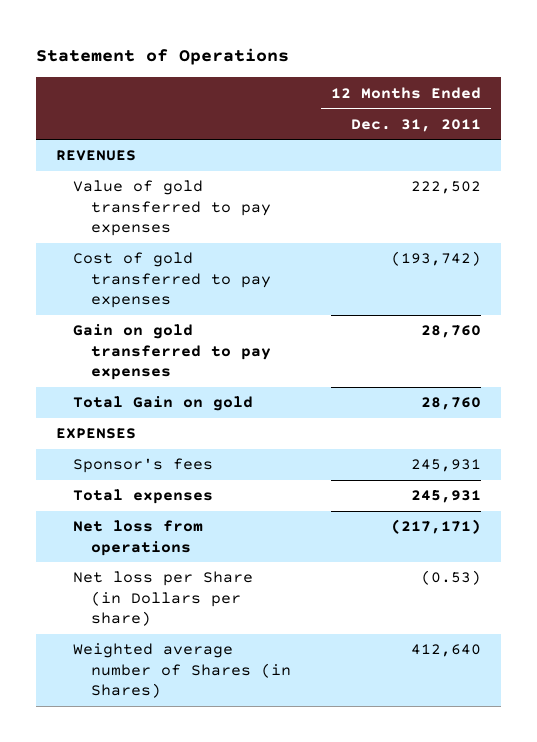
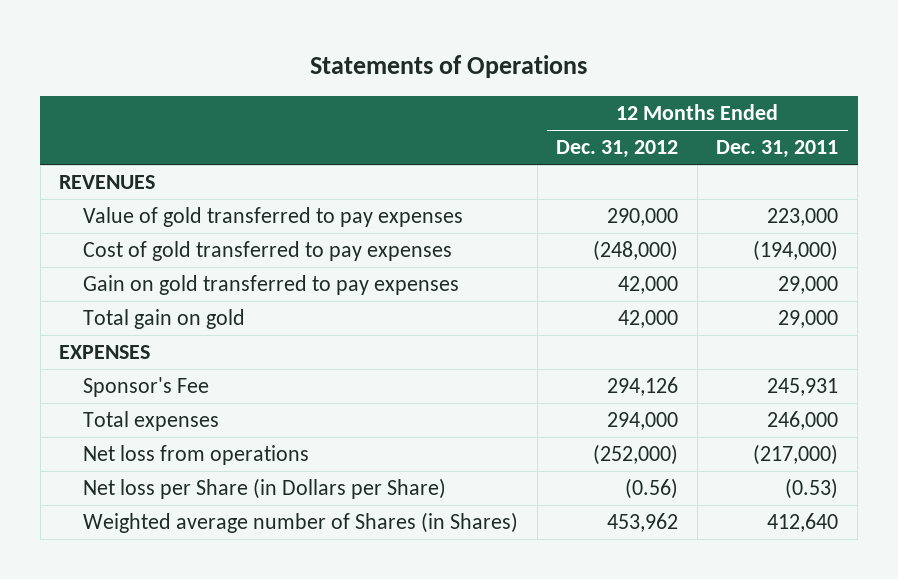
[35,48,289,66] Statement of Operations -> [309,55,587,79] Statements of Operations
none -> [556,140,679,159] Dec. 31, 2012
[410,181,481,195] 222,502 -> [767,208,839,227] 223,000
[390,251,481,267] (193,742) -> [753,240,839,262] (194,000)
[420,325,481,339] 28,760 -> [778,276,839,295] 29,000
[73,396,254,412] Total Gain on gold -> [83,309,246,330] Total gain on gold
[420,397,481,411] 28,760 -> [778,310,839,329] 29,000
[73,458,214,474] Sponsor's fees -> [83,377,210,398] Sponsor's Fee
[410,490,481,504] 245,931 -> [767,411,839,431] 246,000
[390,519,481,535] (217,171) -> [753,444,839,466] (217,000)
[73,571,254,627] Net loss per Share (in Dollars per share) -> [83,478,447,500] Net loss per Share (in Dollars per Share)

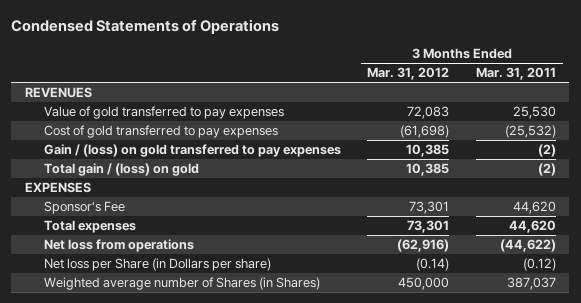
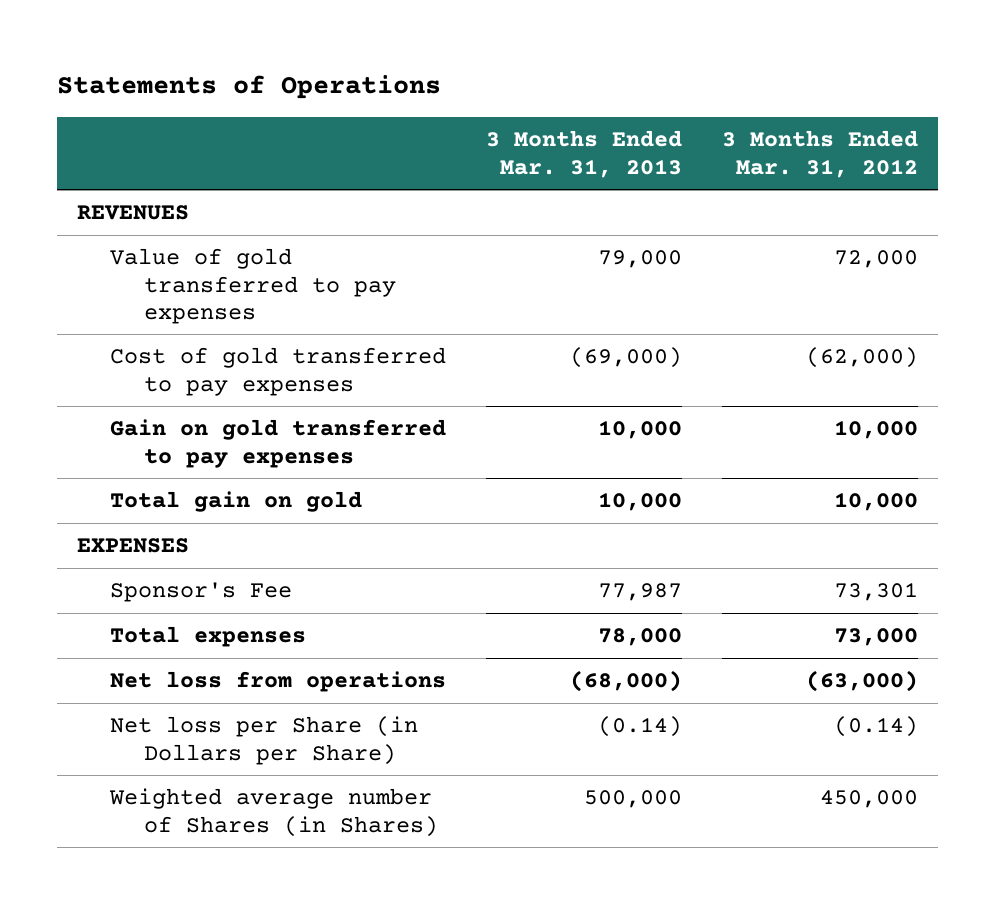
[11,19,280,35] Condensed Statements of Operations -> [56,75,441,100] Statements of Operations
[476,67,557,81] Mar. 31, 2011 -> none
none -> [486,130,683,178] 3 Months Ended Mar. 31, 2013
[407,106,450,120] 72,083 -> [834,250,919,269] 72,000
[400,125,450,139] (61,698) -> [806,347,919,369] (62,000)
[43,144,341,158] Gain / (loss) on gold transferred to pay expenses -> [110,419,447,468] Gain on gold transferred to pay expenses
[406,144,450,158] 10,385 -> [834,420,919,440] 10,000
[43,163,199,177] Total gain / (loss) on gold -> [110,491,363,513] Total gain on gold
[406,163,450,177] 10,385 -> [834,492,919,512] 10,000
[407,220,450,234] 73,301 -> [834,628,919,647] 73,000
[397,239,450,253] (62,916) -> [806,670,919,693] (63,000)
[43,258,271,272] Net loss per Share (in Dollars per share) -> [110,716,419,765] Net loss per Share (in Dollars per Share)

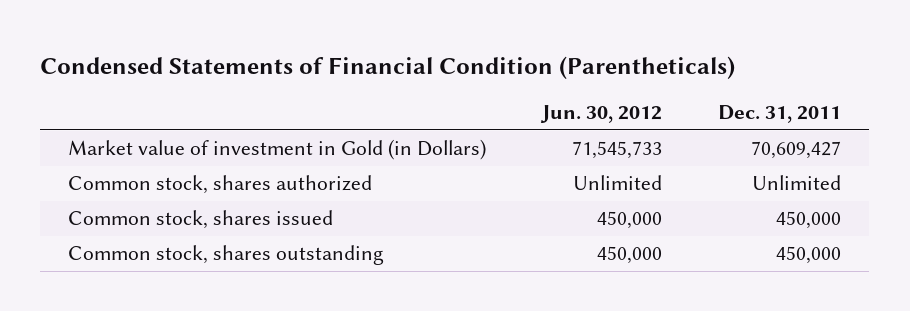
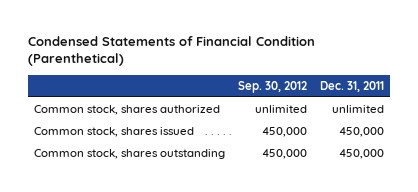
[40,55,736,79] Condensed Statements of Financial Condition (Parentheticals) -> [27,35,315,67] Condensed Statements of Financial Condition (Parenthetical)
[540,105,663,124] Jun. 30, 2012 -> none
none -> [238,80,308,93] Sep. 30, 2012
[68,139,487,161] Market value of investment in Gold (in Dollars) -> none
[752,175,842,191] Unlimited -> [331,105,384,114] unlimited

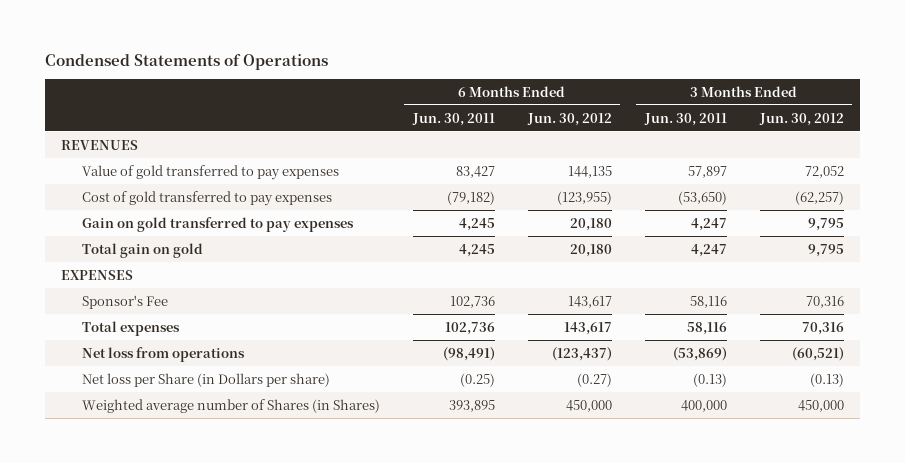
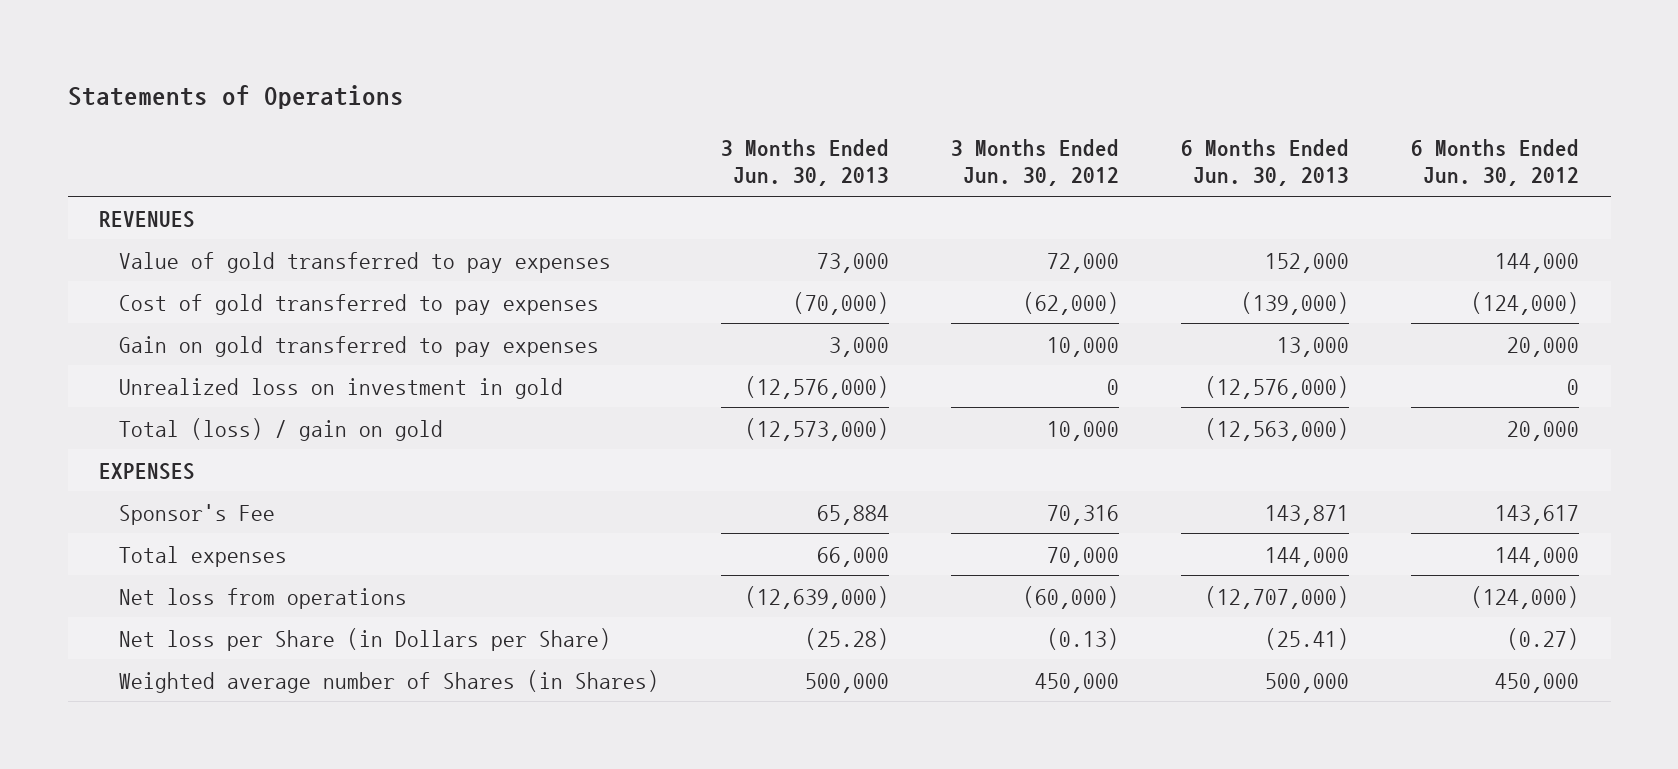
[44,53,328,70] Condensed Statements of Operations -> [67,84,404,109] Statements of Operations
[411,112,495,126] Jun. 30, 2011 -> none
[643,112,727,126] Jun. 30, 2011 -> none
none -> [721,139,890,187] 3 Months Ended Jun. 30, 2013
none -> [1181,139,1350,187] 6 Months Ended Jun. 30, 2013
[567,165,612,178] 144,135 -> [1495,252,1580,273] 144,000
[804,165,844,178] 72,052 -> [1047,252,1120,273] 72,000
[556,190,612,205] (123,955) -> [1471,291,1580,315] (124,000)
[794,190,844,205] (62,257) -> [1023,291,1120,315] (62,000)
[569,217,612,231] 20,180 -> [1507,336,1580,357] 20,000
[807,217,844,231] 9,795 -> [1047,336,1120,357] 10,000
none -> [118,377,563,399] Unrealized loss on investment in gold
[81,242,203,258] Total gain on gold -> [118,417,443,441] Total (loss) / gain on gold
[569,243,612,257] 20,180 -> [1507,420,1580,441] 20,000
[807,243,844,257] 9,795 -> [1047,420,1120,441] 10,000
[563,321,612,335] 143,617 -> [1495,546,1580,567] 144,000
[801,321,844,335] 70,316 -> [1047,546,1120,567] 70,000
[551,346,612,361] (123,437) -> [1471,585,1580,609] (124,000)
[791,346,844,361] (60,521) -> [1023,585,1120,609] (60,000)
[81,372,330,387] Net loss per Share (in Dollars per share) -> [118,627,611,651] Net loss per Share (in Dollars per Share)

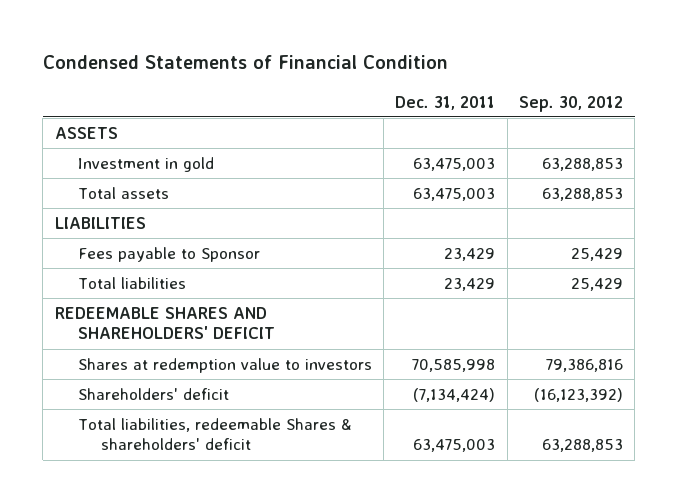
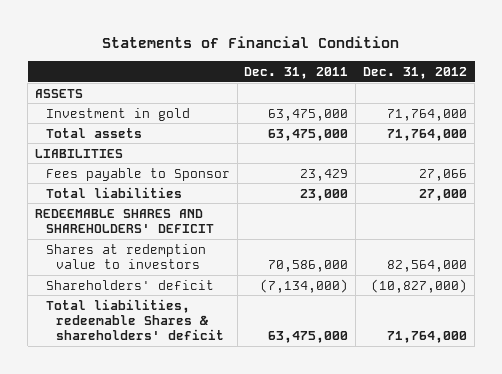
[42,55,448,70] Condensed Statements of Financial Condition -> [102,36,400,49] Statements of Financial Condition
[519,95,624,112] Sep. 30, 2012 -> none
none -> [363,67,468,80] Dec. 31, 2012
[413,158,496,172] 63,475,003 -> [268,108,349,121] 63,475,000
[413,188,496,202] 63,475,003 -> [268,128,349,141] 63,475,000
[444,278,496,292] 23,429 -> [300,188,349,201] 23,000
[412,359,496,373] 70,585,998 -> [268,259,349,272] 70,586,000
[413,388,496,403] (7,134,424) -> [260,278,349,293] (7,134,000)
[413,439,496,453] 63,475,003 -> [268,331,349,344] 63,475,000

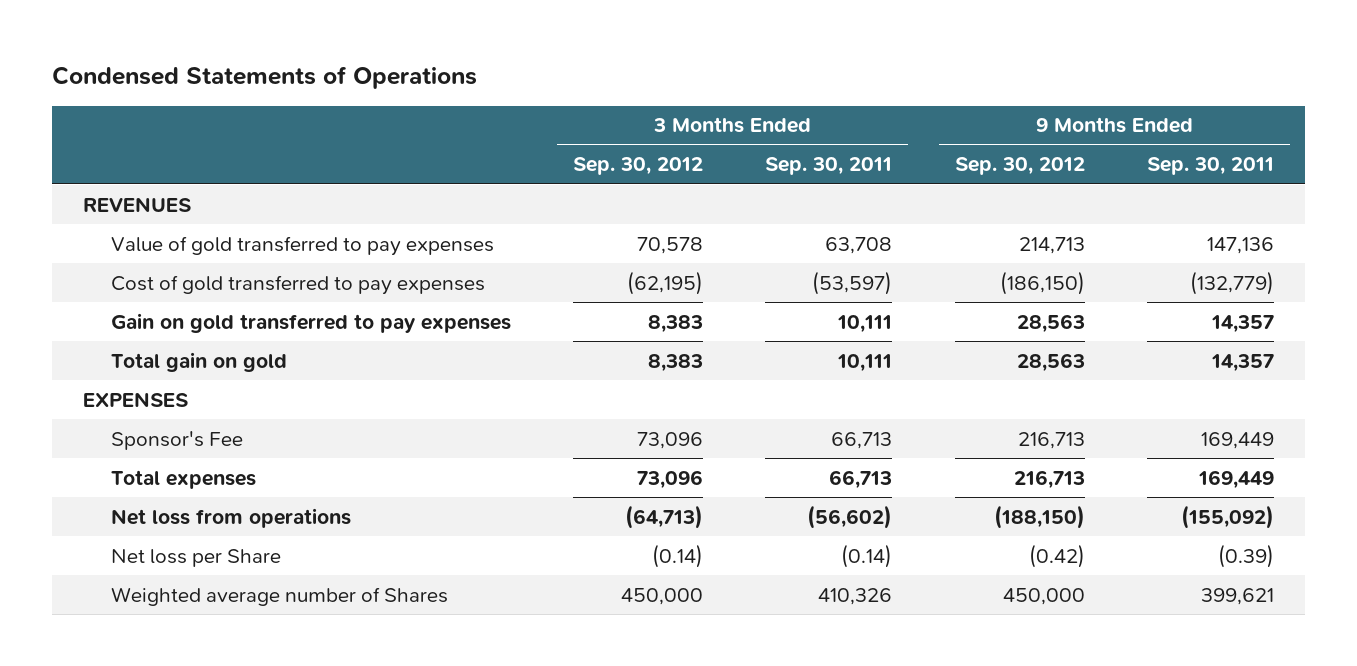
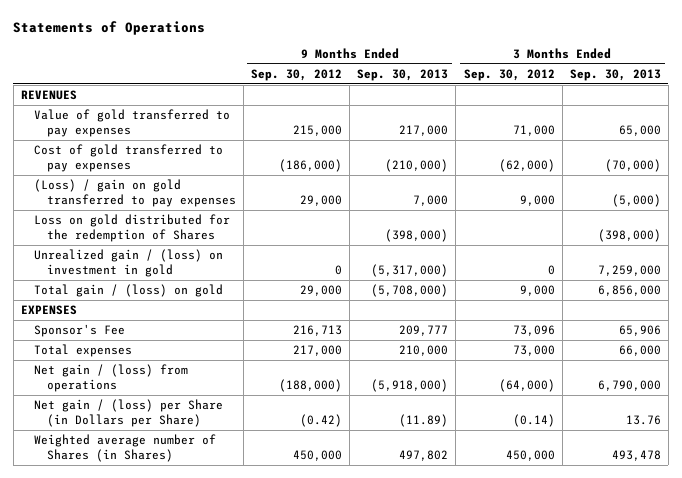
[51,66,477,90] Condensed Statements of Operations -> [13,20,206,35] Statements of Operations
[765,157,893,176] Sep. 30, 2011 -> none
[1147,157,1275,176] Sep. 30, 2011 -> none
none -> [357,69,449,82] Sep. 30, 2013
none -> [569,69,661,82] Sep. 30, 2013
[636,236,703,254] 70,578 -> [512,125,555,137] 71,000
[1018,236,1085,254] 214,713 -> [292,125,342,137] 215,000
[626,270,703,295] (62,195) -> [498,159,555,173] (62,000)
[999,270,1085,295] (186,150) -> [278,159,342,173] (186,000)
[110,312,511,333] Gain on gold transferred to pay expenses -> [33,179,236,208] (Loss) / gain on gold transferred to pay expenses
[647,314,703,333] 8,383 -> [519,195,555,207] 9,000
[1016,313,1085,333] 28,563 -> [299,195,342,207] 29,000
none -> [33,214,230,243] Loss on gold distributed for the redemption of Shares
none -> [33,249,223,278] Unrealized gain / (loss) on investment in gold
[110,351,287,372] Total gain on gold -> [33,284,223,298] Total gain / (loss) on gold
[647,353,703,372] 8,383 -> [519,285,555,297] 9,000
[1016,352,1085,372] 28,563 -> [299,285,342,297] 29,000
[636,469,703,489] 73,096 -> [512,345,555,357] 73,000
[1013,469,1085,489] 216,713 -> [292,345,342,357] 217,000
[110,507,351,528] Net loss from operations -> [33,364,188,393] Net gain / (loss) from operations
[624,504,703,529] (64,713) -> [498,379,555,393] (64,000)
[993,504,1085,529] (188,150) -> [278,379,342,393] (188,000)
[110,548,281,567] Net loss per Share -> [33,399,223,428] Net gain / (loss) per Share (in Dollars per Share)
[110,586,448,606] Weighted average number of Shares -> [33,434,216,463] Weighted average number of Shares (in Shares)

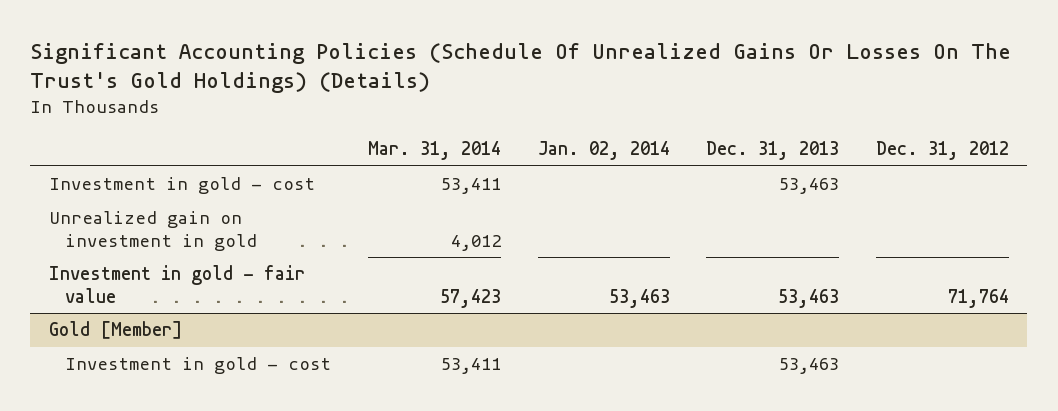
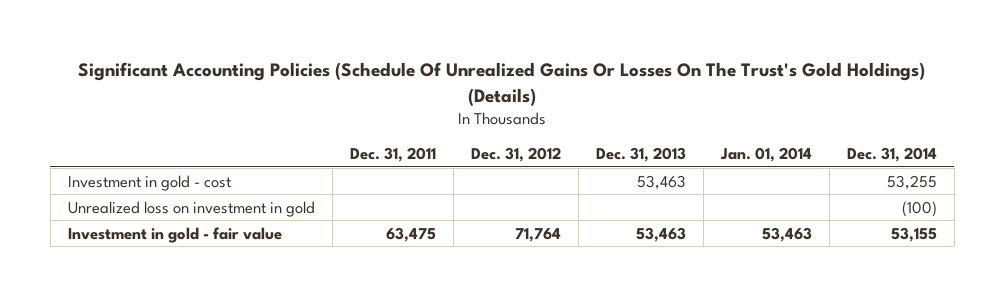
[367,141,501,161] Mar. 31, 2014 -> none
[537,141,670,161] Jan. 02, 2014 -> none
none -> [349,147,436,163] Dec. 31, 2011
none -> [719,147,812,163] Jan. 01, 2014
none -> [846,147,937,163] Dec. 31, 2014
[48,211,258,252] Unrealized gain on investment in gold -> [67,200,315,217] Unrealized loss on investment in gold
[48,321,182,340] Gold [Member] -> none
[65,357,332,375] Investment in gold - cost -> none

